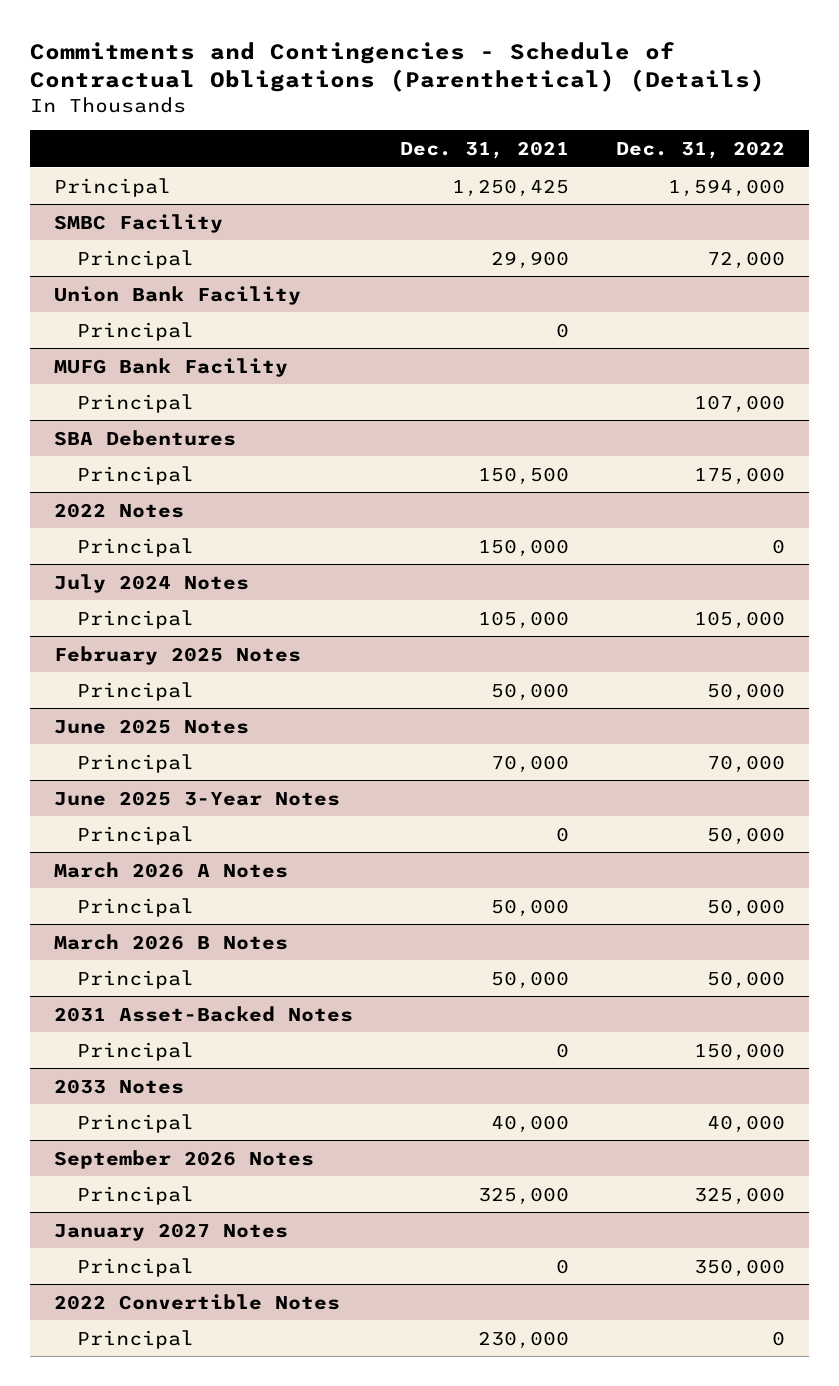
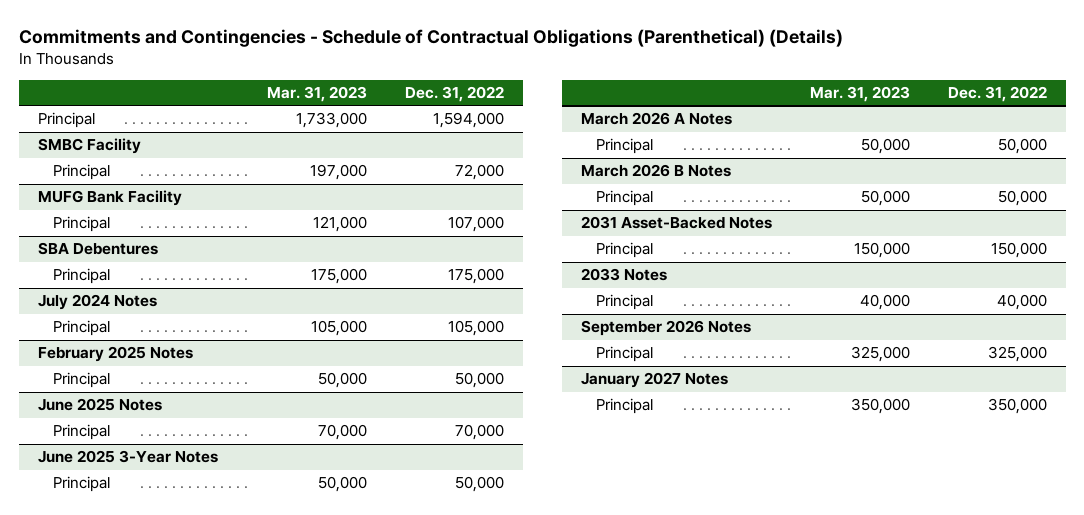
[400,140,570,159] Dec. 31, 2021 -> none
none -> [266,86,367,103] Mar. 31, 2023
[53,285,301,305] Union Bank Facility -> none
[77,321,195,341] Principal -> none
[53,502,184,518] 2022 Notes -> none
[77,537,195,557] Principal -> none
[53,1293,340,1310] 2022 Convertible Notes -> none
[77,1329,195,1349] Principal -> none

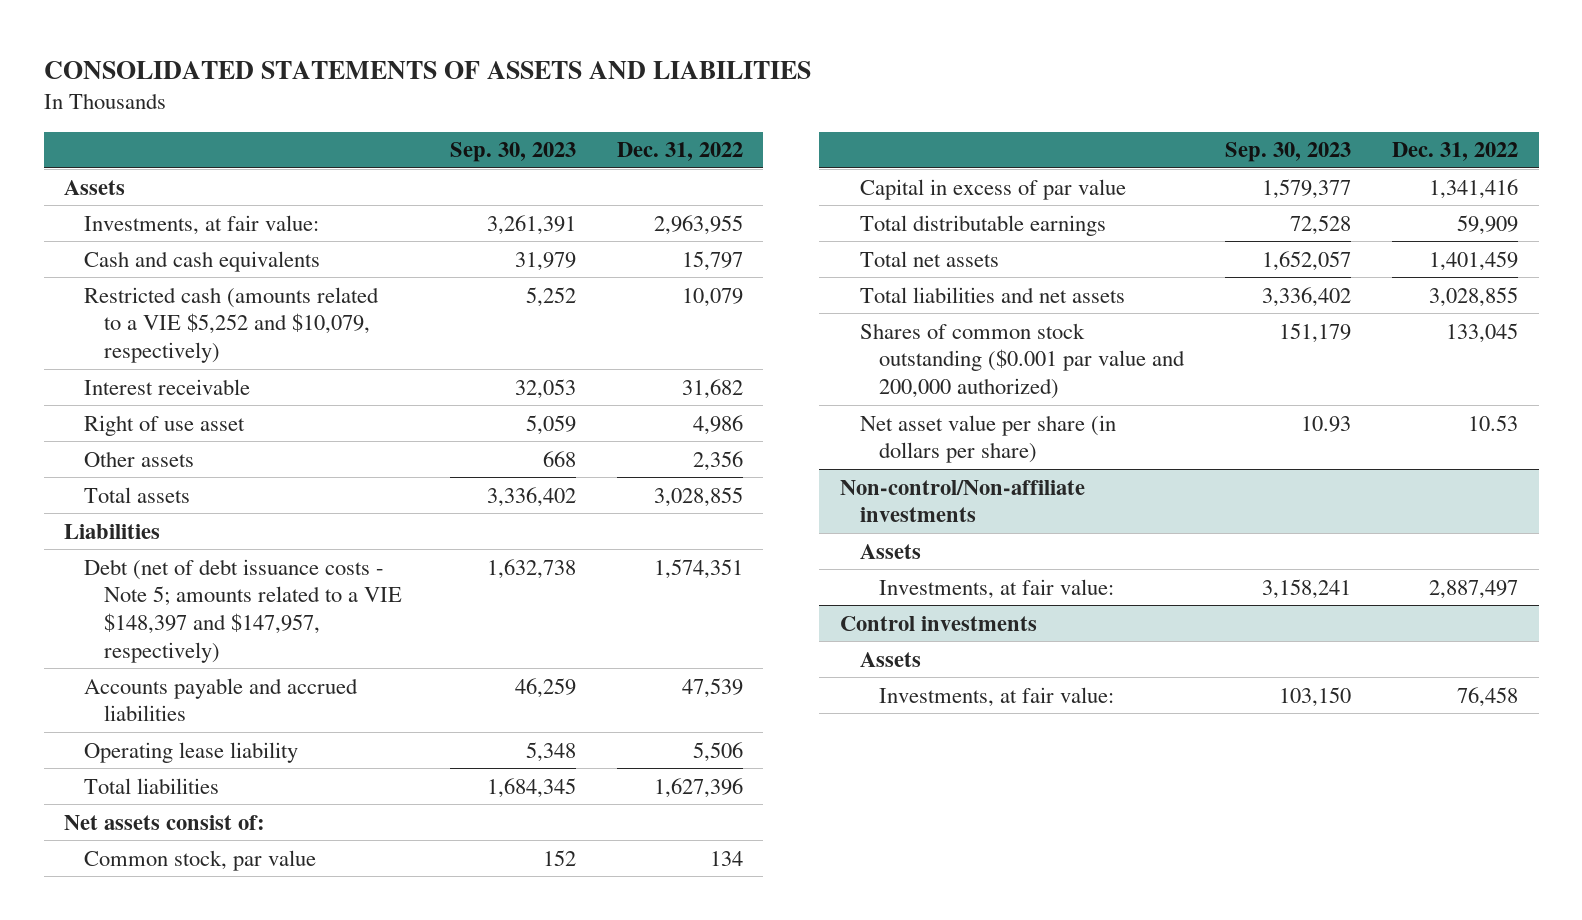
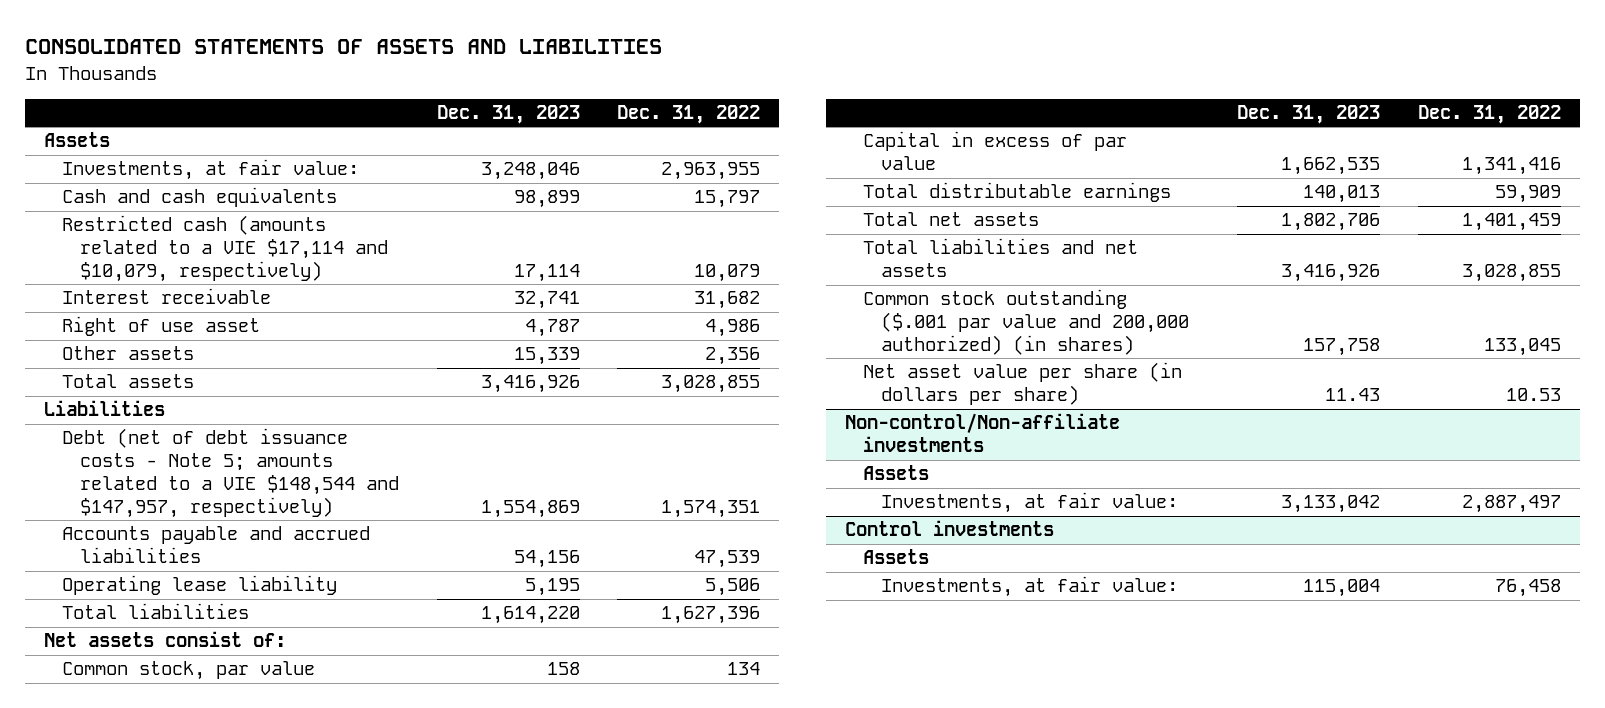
[449,142,576,163] Sep. 30, 2023 -> none
none -> [436,104,580,124] Dec. 31, 2023
[84,286,380,363] Restricted cash (amounts related to a VIE $5,252 and $10,079, respectively) -> [62,215,388,283] Restricted cash (amounts related to a VIE $17,114 and $10,079, respectively)
[84,558,402,663] Debt (net of debt issuance costs - Note 5; amounts related to a VIE $148,397 and $147,957, respectively) -> [62,428,399,518] Debt (net of debt issuance costs - Note 5; amounts related to a VIE $148,544 and $147,957, respectively)
[859,322,1186,399] Shares of common stock outstanding ($0.001 par value and 200,000 authorized) -> [862,289,1189,356] Common stock outstanding ($.001 par value and 200,000 authorized) (in shares)

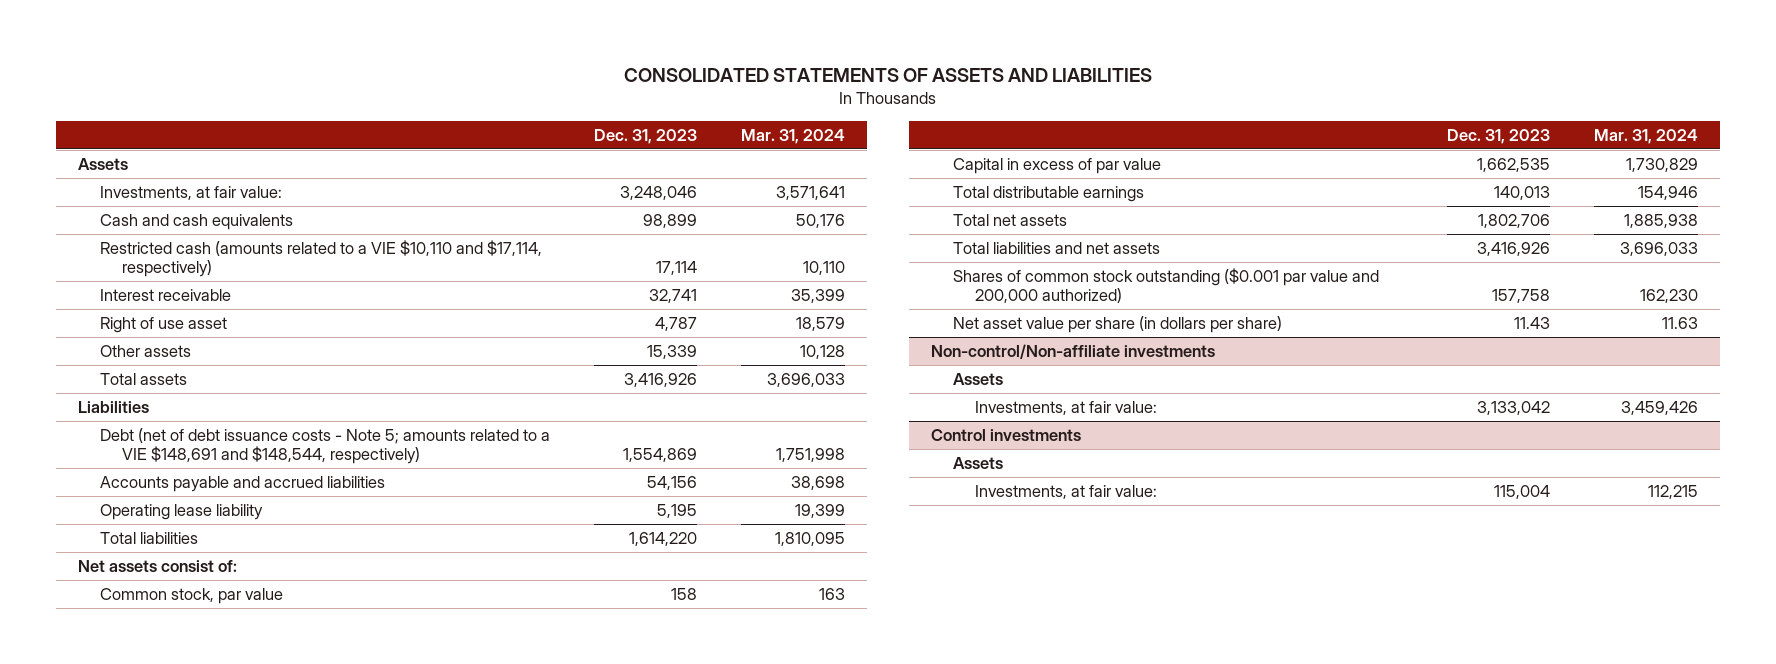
[617,104,761,124] Dec. 31, 2022 -> none
none -> [741,128,846,144] Mar. 31, 2024
[62,215,388,283] Restricted cash (amounts related to a VIE $17,114 and $10,079, respectively) -> [99,239,542,278] Restricted cash (amounts related to a VIE $10,110 and $17,114, respectively)
[62,428,399,518] Debt (net of debt issuance costs - Note 5; amounts related to a VIE $148,544 and $147,957, respectively) -> [99,427,550,465] Debt (net of debt issuance costs - Note 5; amounts related to a VIE $148,691 and $148,544, respectively)
[862,289,1189,356] Common stock outstanding ($.001 par value and 200,000 authorized) (in shares) -> [952,267,1379,304] Shares of common stock outstanding ($0.001 par value and 200,000 authorized)

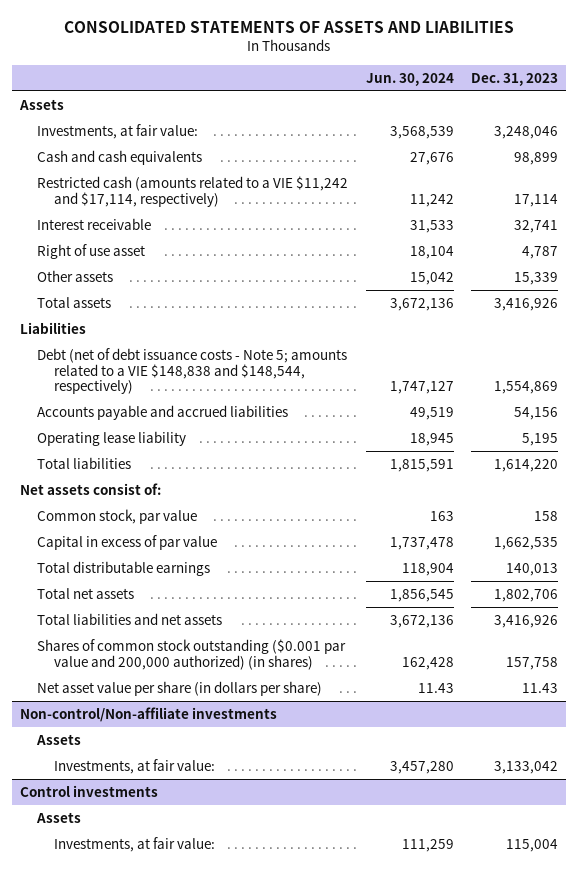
[741,128,846,144] Mar. 31, 2024 -> none
none -> [365,72,454,86] Jun. 30, 2024
[99,239,542,278] Restricted cash (amounts related to a VIE $10,110 and $17,114, respectively) -> [37,175,349,207] Restricted cash (amounts related to a VIE $11,242 and $17,114, respectively)
[99,427,550,465] Debt (net of debt issuance costs - Note 5; amounts related to a VIE $148,691 and $148,544, respectively) -> [37,347,348,395] Debt (net of debt issuance costs - Note 5; amounts related to a VIE $148,838 and $148,544, respectively)
[952,267,1379,304] Shares of common stock outstanding ($0.001 par value and 200,000 authorized) -> [37,638,347,670] Shares of common stock outstanding ($0.001 par value and 200,000 authorized) (in shares)

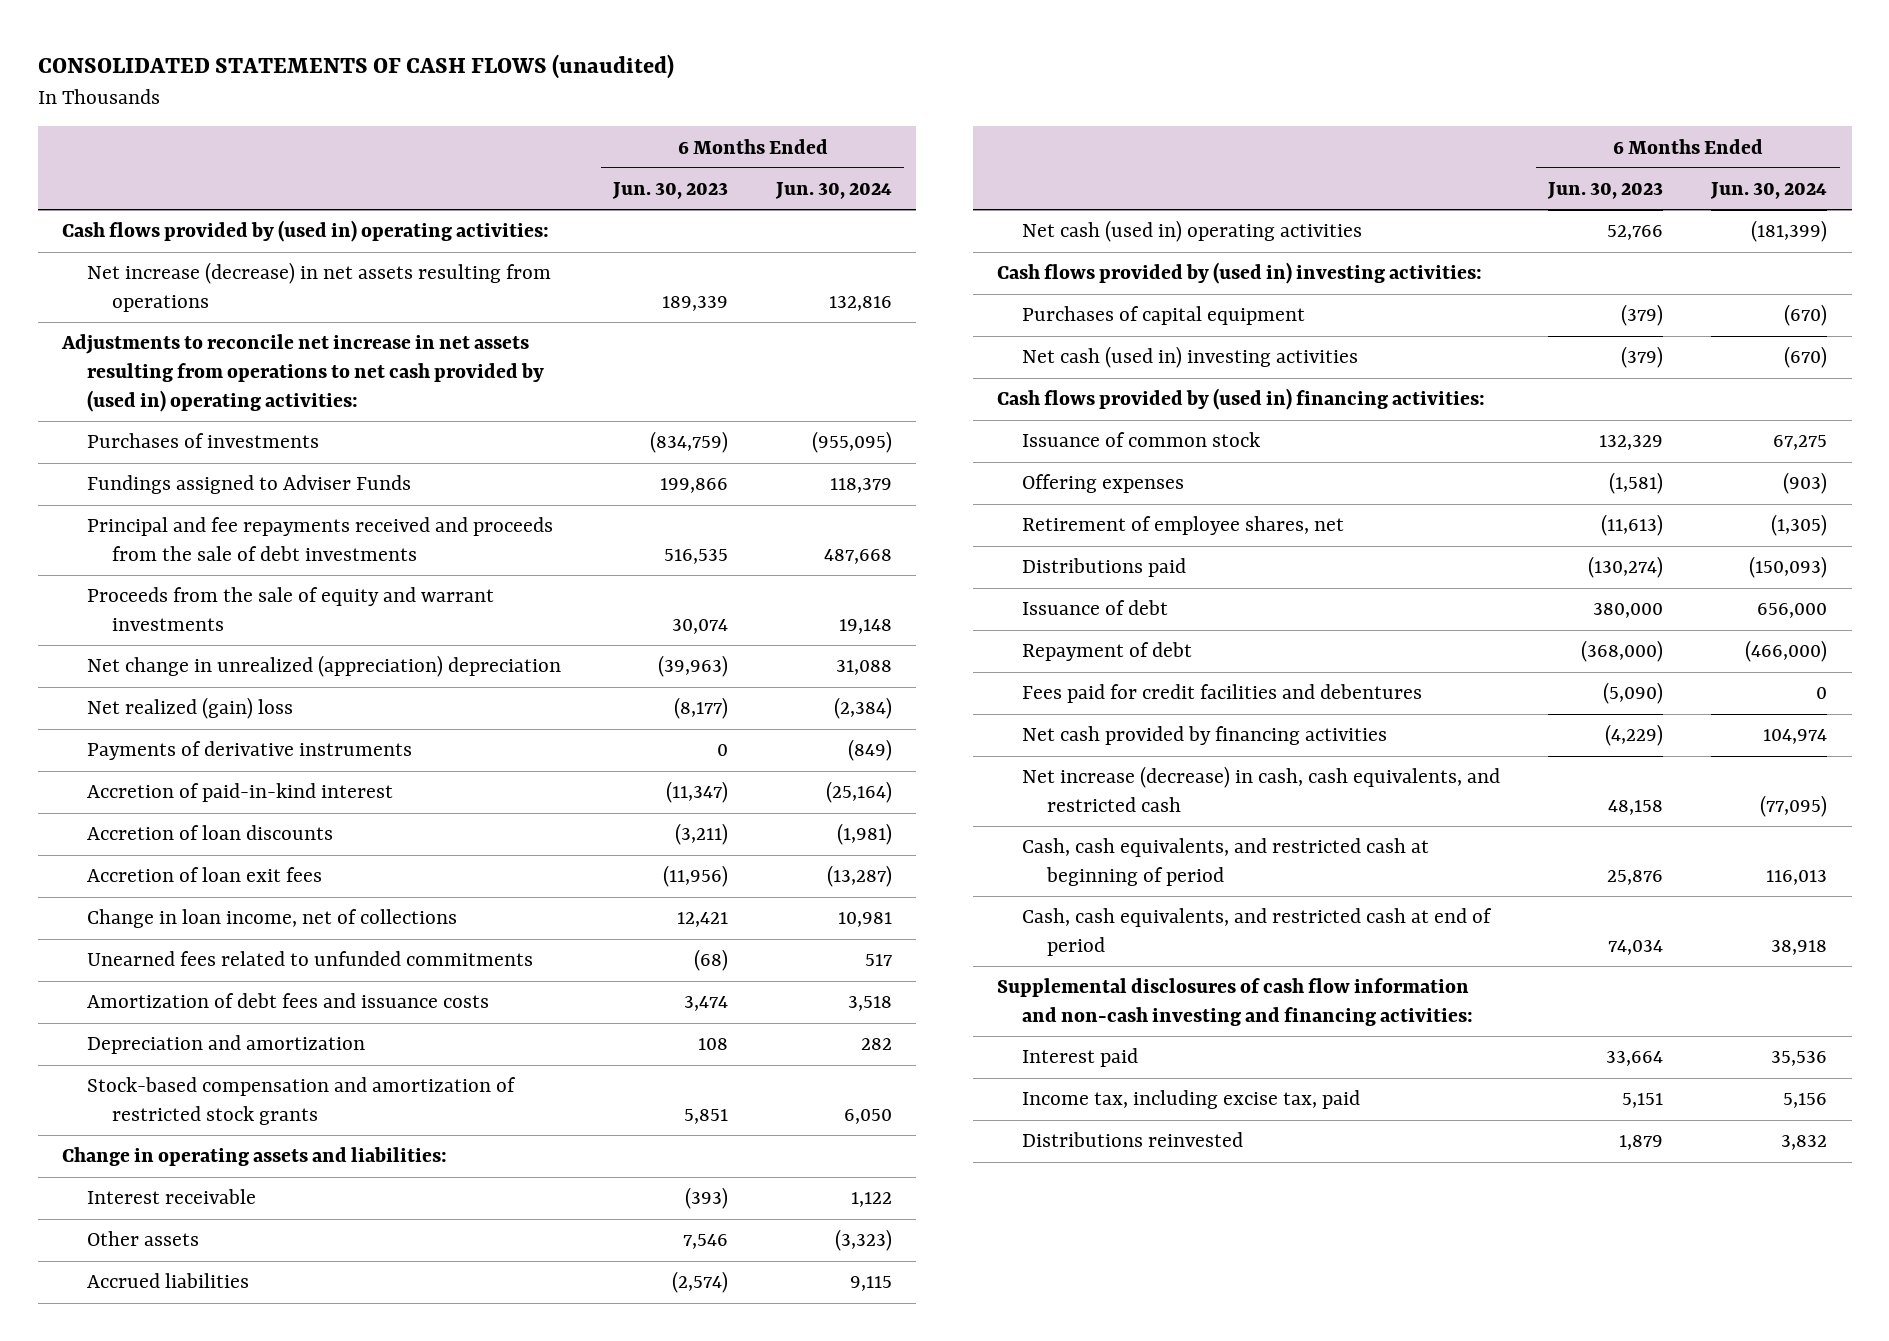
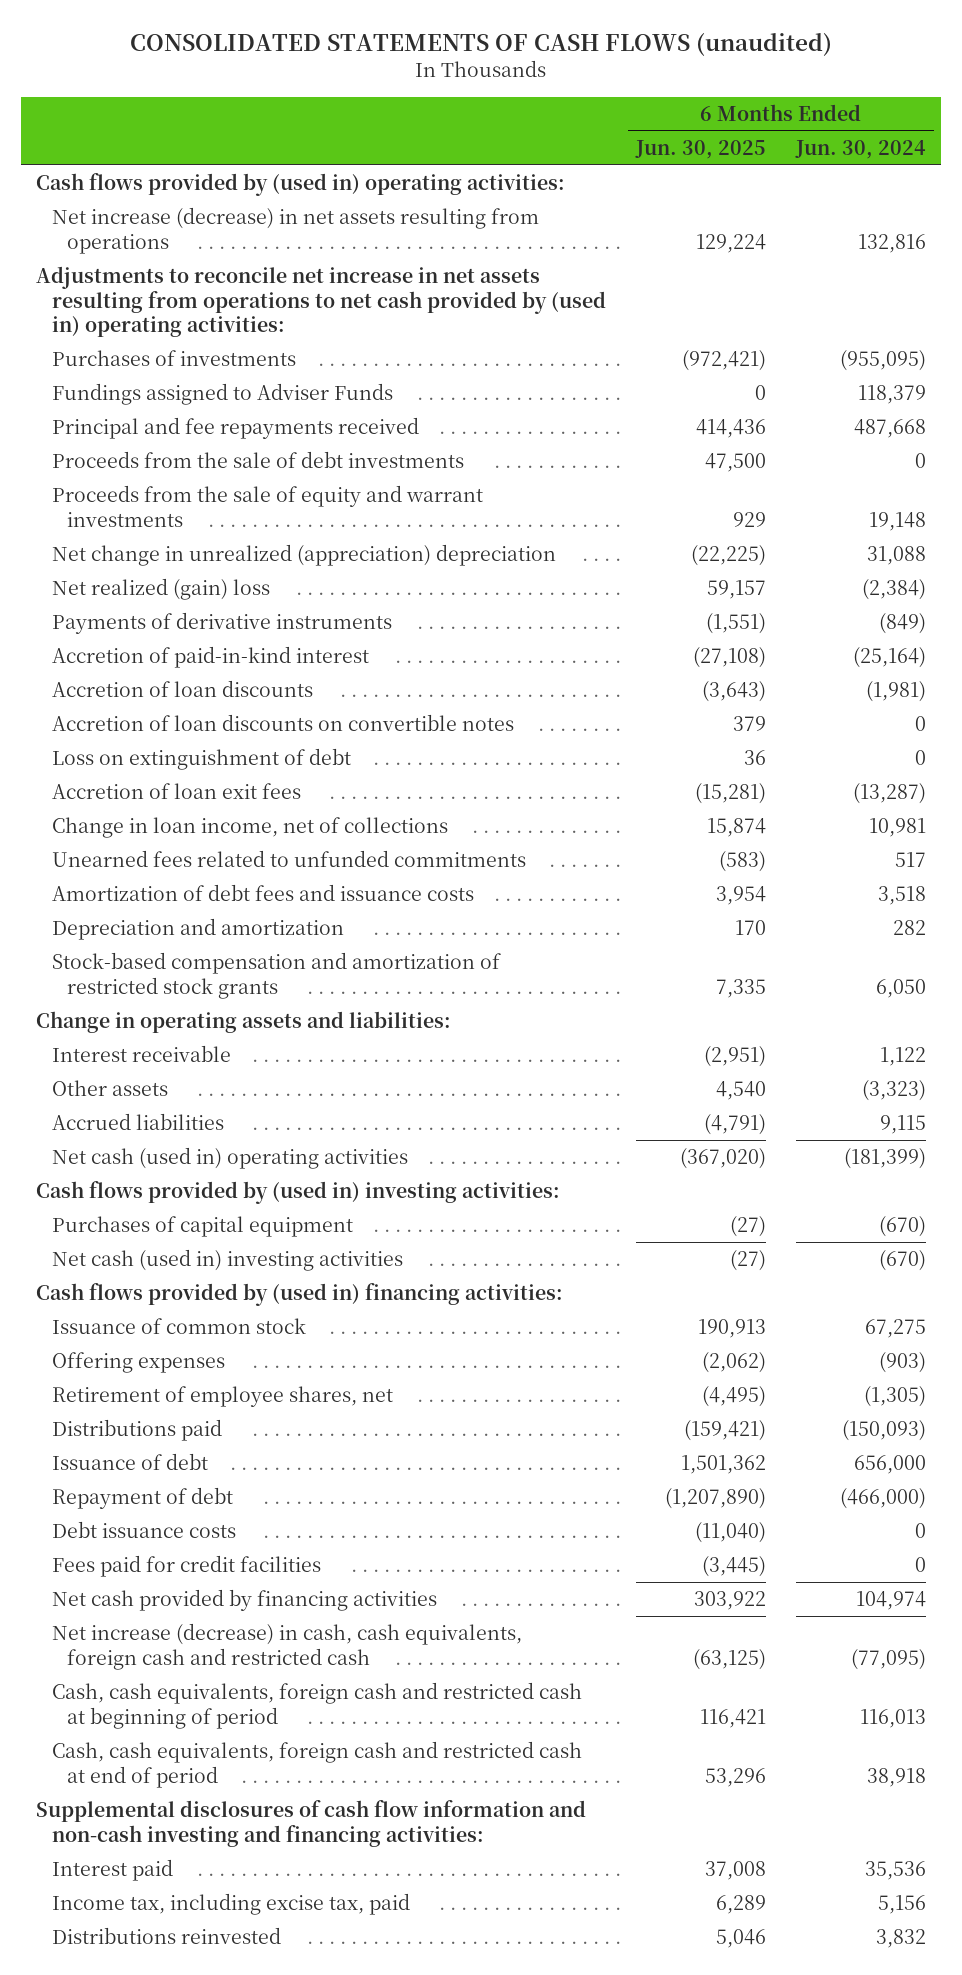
[612,182,729,200] Jun. 30, 2023 -> none
none -> [634,139,766,159] Jun. 30, 2025
[86,517,553,562] Principal and fee repayments received and proceeds from the sale of debt investments -> [51,417,419,440] Principal and fee repayments received
none -> [51,451,464,469] Proceeds from the sale of debt investments
none -> [51,714,514,732] Accretion of loan discounts on convertible notes
none -> [51,748,351,771] Loss on extinguishment of debt
none -> [51,1521,236,1539] Debt issuance costs
[1022,684,1423,704] Fees paid for credit facilities and debentures -> [51,1555,321,1578] Fees paid for credit facilities
[1022,766,1501,813] Net increase (decrease) in cash, cash equivalents, and restricted cash -> [51,1623,522,1670] Net increase (decrease) in cash, cash equivalents, foreign cash and restricted cash
[1022,838,1430,887] Cash, cash equivalents, and restricted cash at beginning of period -> [51,1682,582,1729] Cash, cash equivalents, foreign cash and restricted cash at beginning of period
[1022,908,1493,957] Cash, cash equivalents, and restricted cash at end of period -> [51,1741,582,1788] Cash, cash equivalents, foreign cash and restricted cash at end of period

